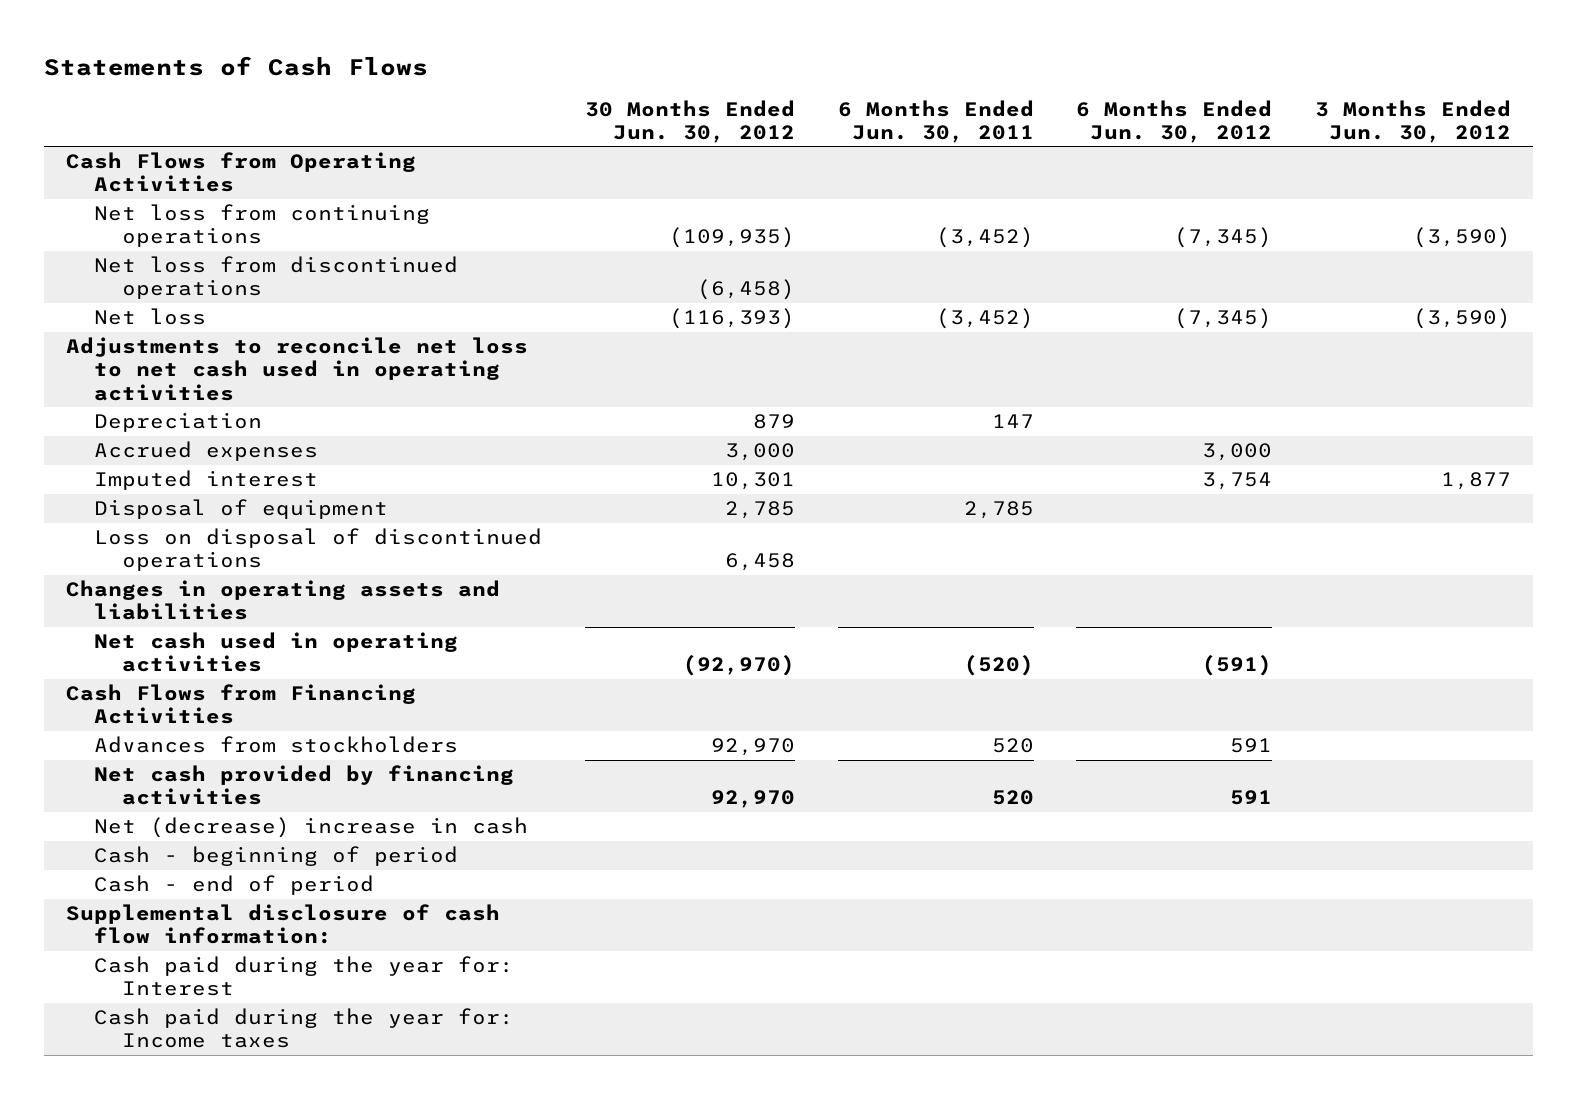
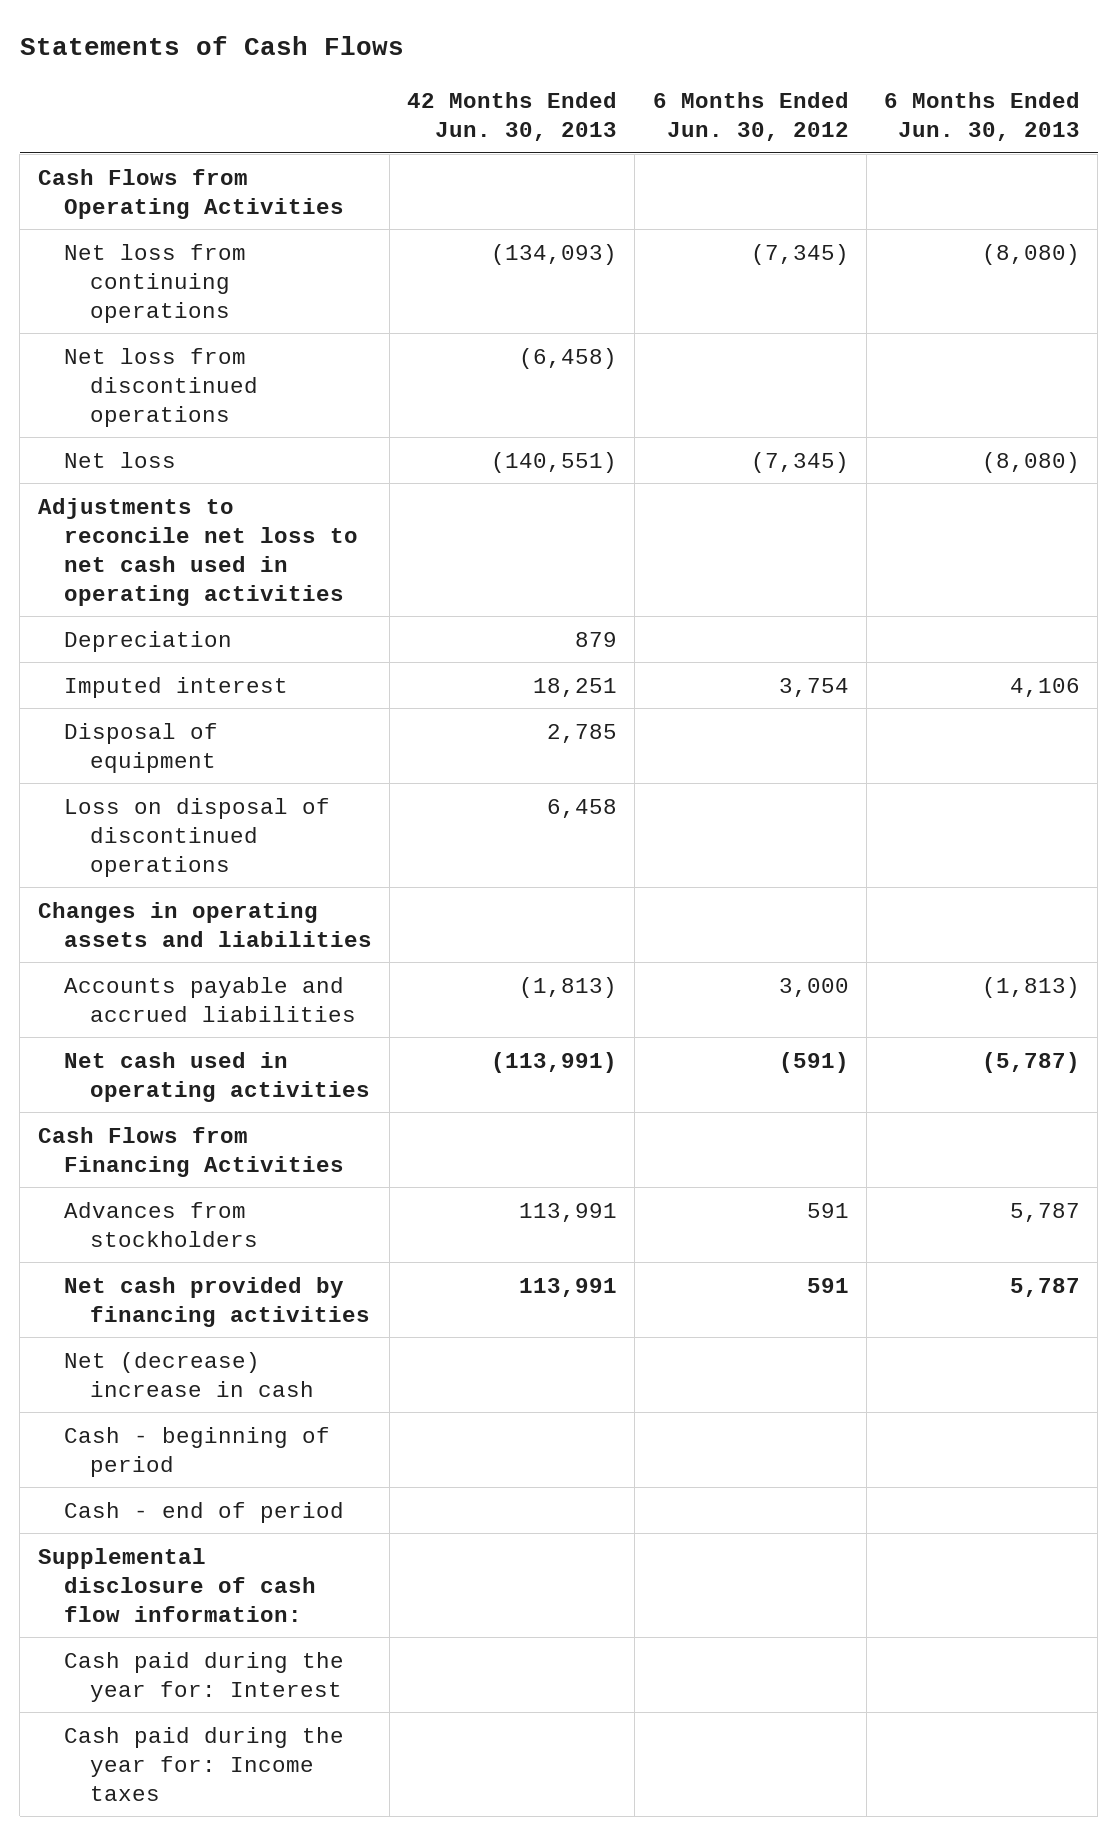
[584,99,795,143] 30 Months Ended Jun. 30, 2012 -> none
[837,99,1034,143] 6 Months Ended Jun. 30, 2011 -> none
[1315,99,1512,143] 3 Months Ended Jun. 30, 2012 -> none
none -> [407,92,618,141] 42 Months Ended Jun. 30, 2013
none -> [883,92,1080,141] 6 Months Ended Jun. 30, 2013
[93,441,318,462] Accrued expenses -> none
none -> [63,976,356,1022] Accounts payable and accrued liabilities

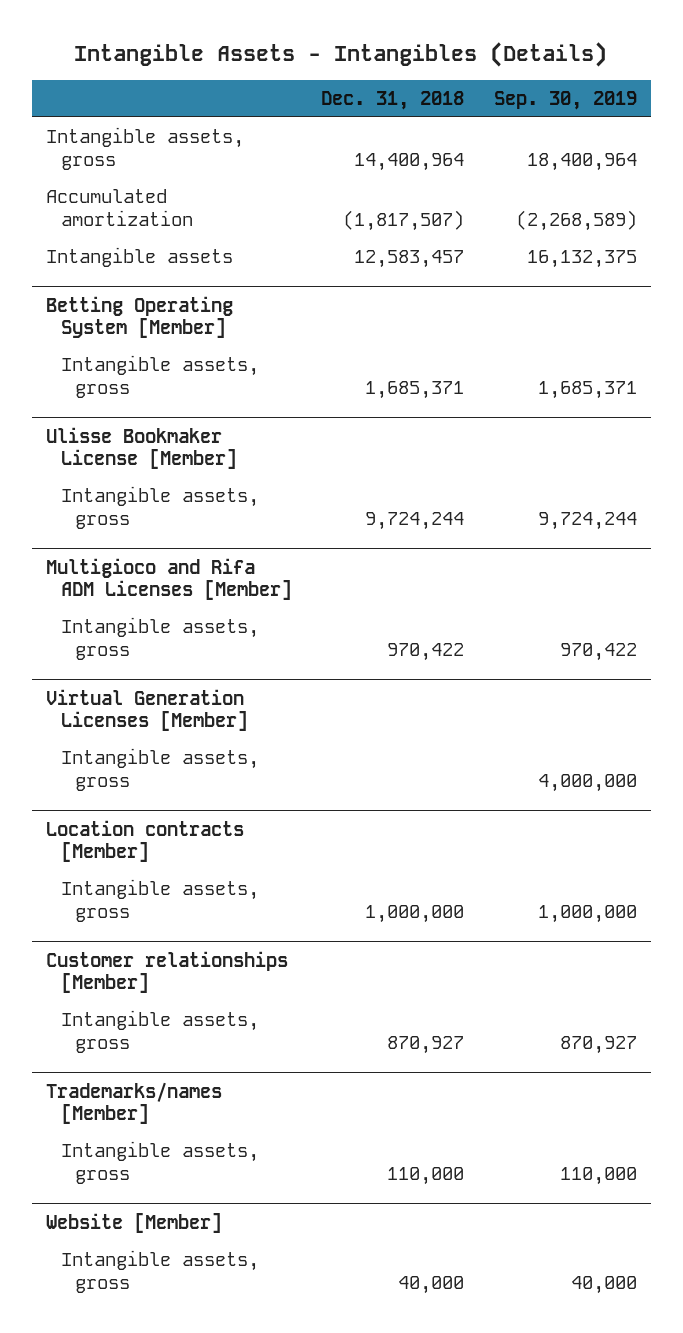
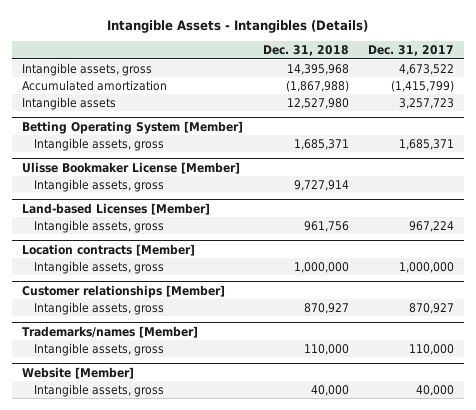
[493,90,637,110] Sep. 30, 2019 -> none
none -> [368,45,455,57] Dec. 31, 2017
[354,152,465,171] 14,400,964 -> [286,63,349,75] 14,395,968
[343,209,465,231] (1,817,507) -> [285,79,349,92] (1,867,988)
[354,250,465,269] 12,583,457 -> [286,97,349,109] 12,527,980
[46,557,292,601] Multigioco and Rifa ADM Licenses [Member] -> none
[46,688,248,732] Virtual Generation Licenses [Member] -> none
[60,748,259,791] Intangible assets, gross -> none
[365,511,465,530] 9,724,244 -> [293,179,349,191] 9,727,914
none -> [22,202,211,215] Land-based Licenses [Member]
[387,642,465,661] 970,422 -> [303,220,349,232] 961,756

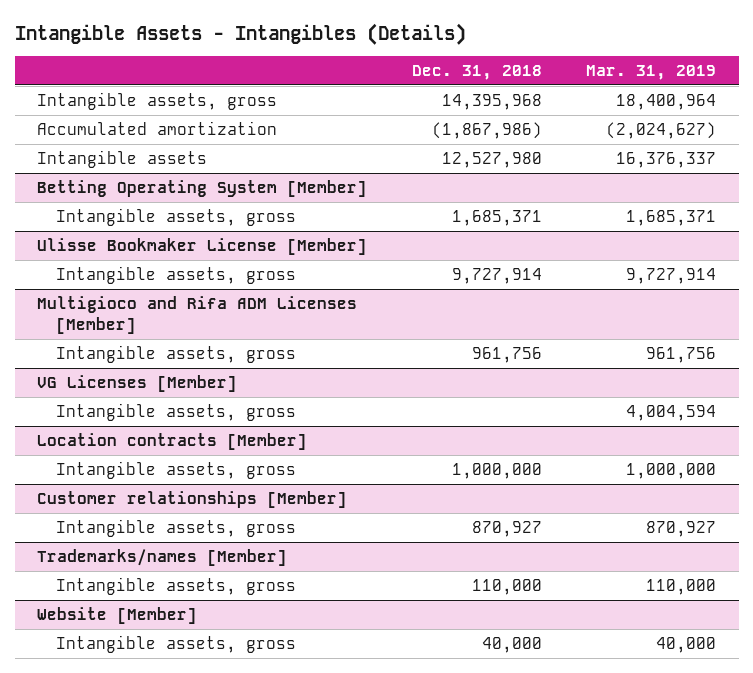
[368,45,455,57] Dec. 31, 2017 -> none
none -> [586,65,717,81] Mar. 31, 2019
[285,79,349,92] (1,867,988) -> [431,122,542,140] (1,867,986)
[22,202,211,215] Land-based Licenses [Member] -> none
none -> [36,296,357,335] Multigioco and Rifa ADM Licenses [Member]
none -> [36,375,237,393] VG Licenses [Member]
none -> [56,403,297,422] Intangible assets, gross

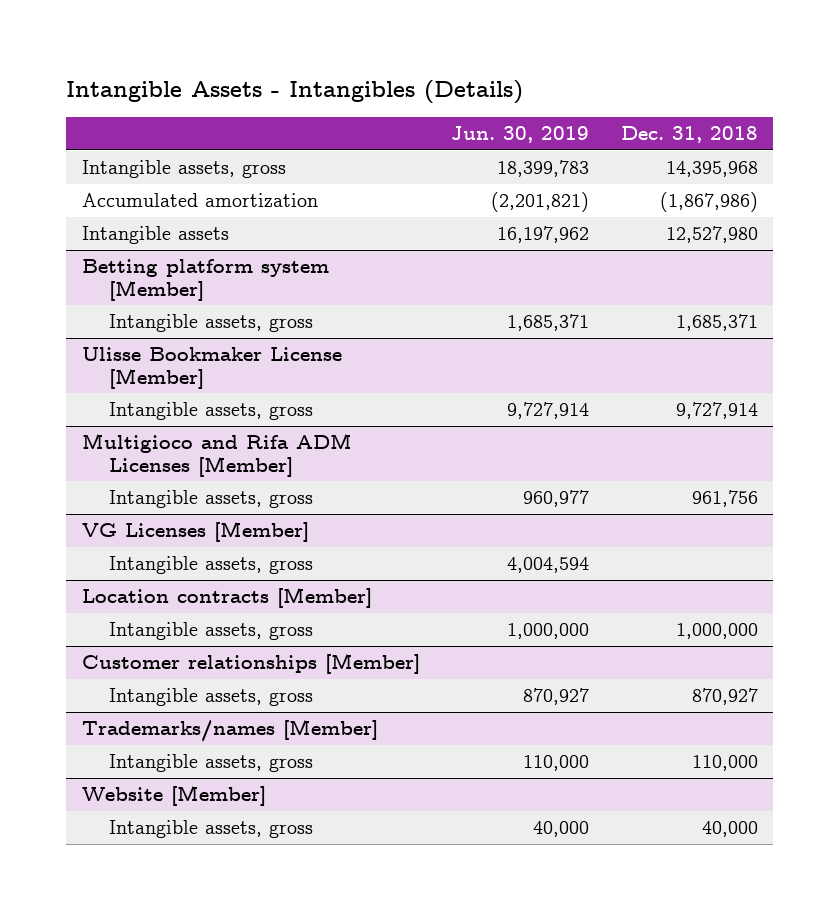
[586,65,717,81] Mar. 31, 2019 -> none
none -> [451,126,590,144] Jun. 30, 2019
[36,180,367,198] Betting Operating System [Member] -> [82,259,330,302] Betting platform system [Member]

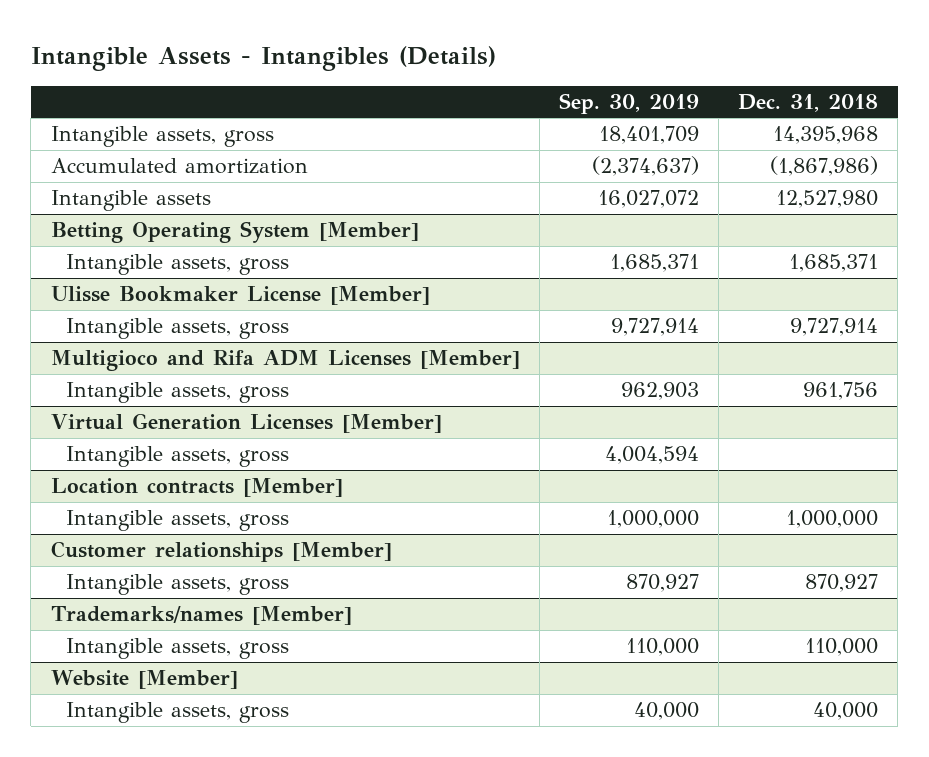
[451,126,590,144] Jun. 30, 2019 -> none
none -> [558,92,699,114] Sep. 30, 2019
[82,259,330,302] Betting platform system [Member] -> [50,221,419,244] Betting Operating System [Member]
[82,521,310,543] VG Licenses [Member] -> [50,413,442,434] Virtual Generation Licenses [Member]

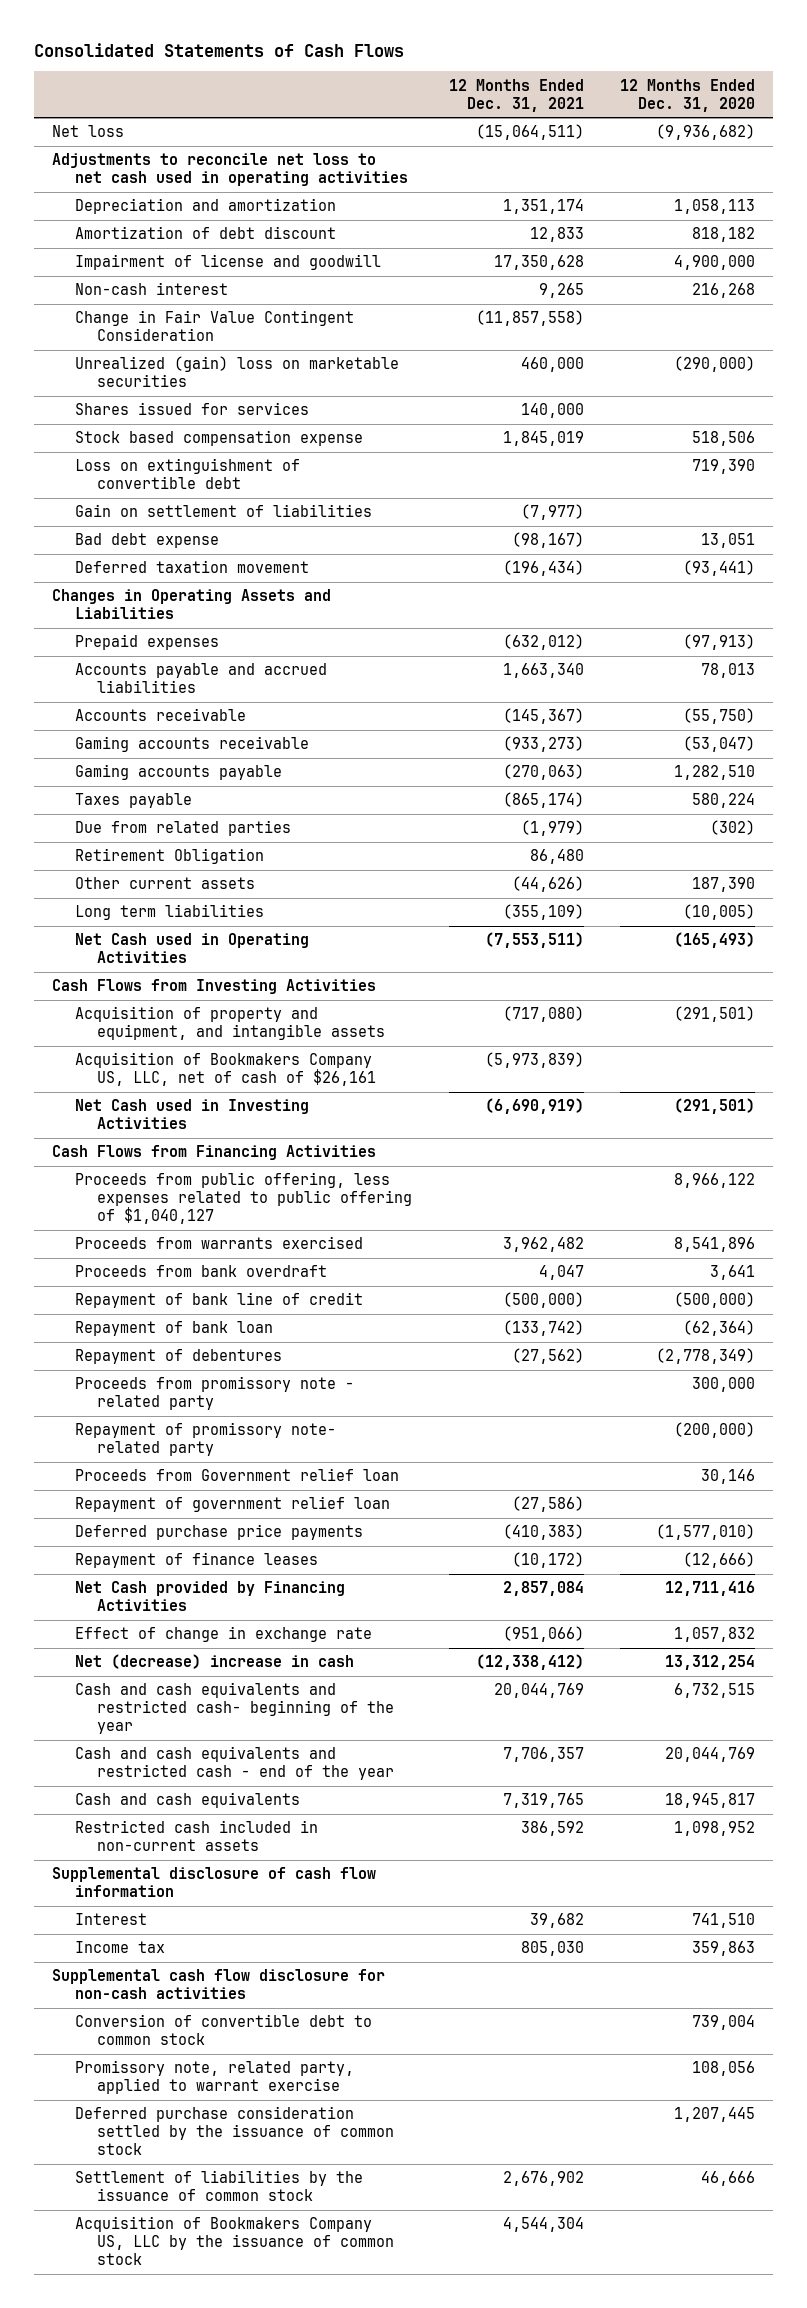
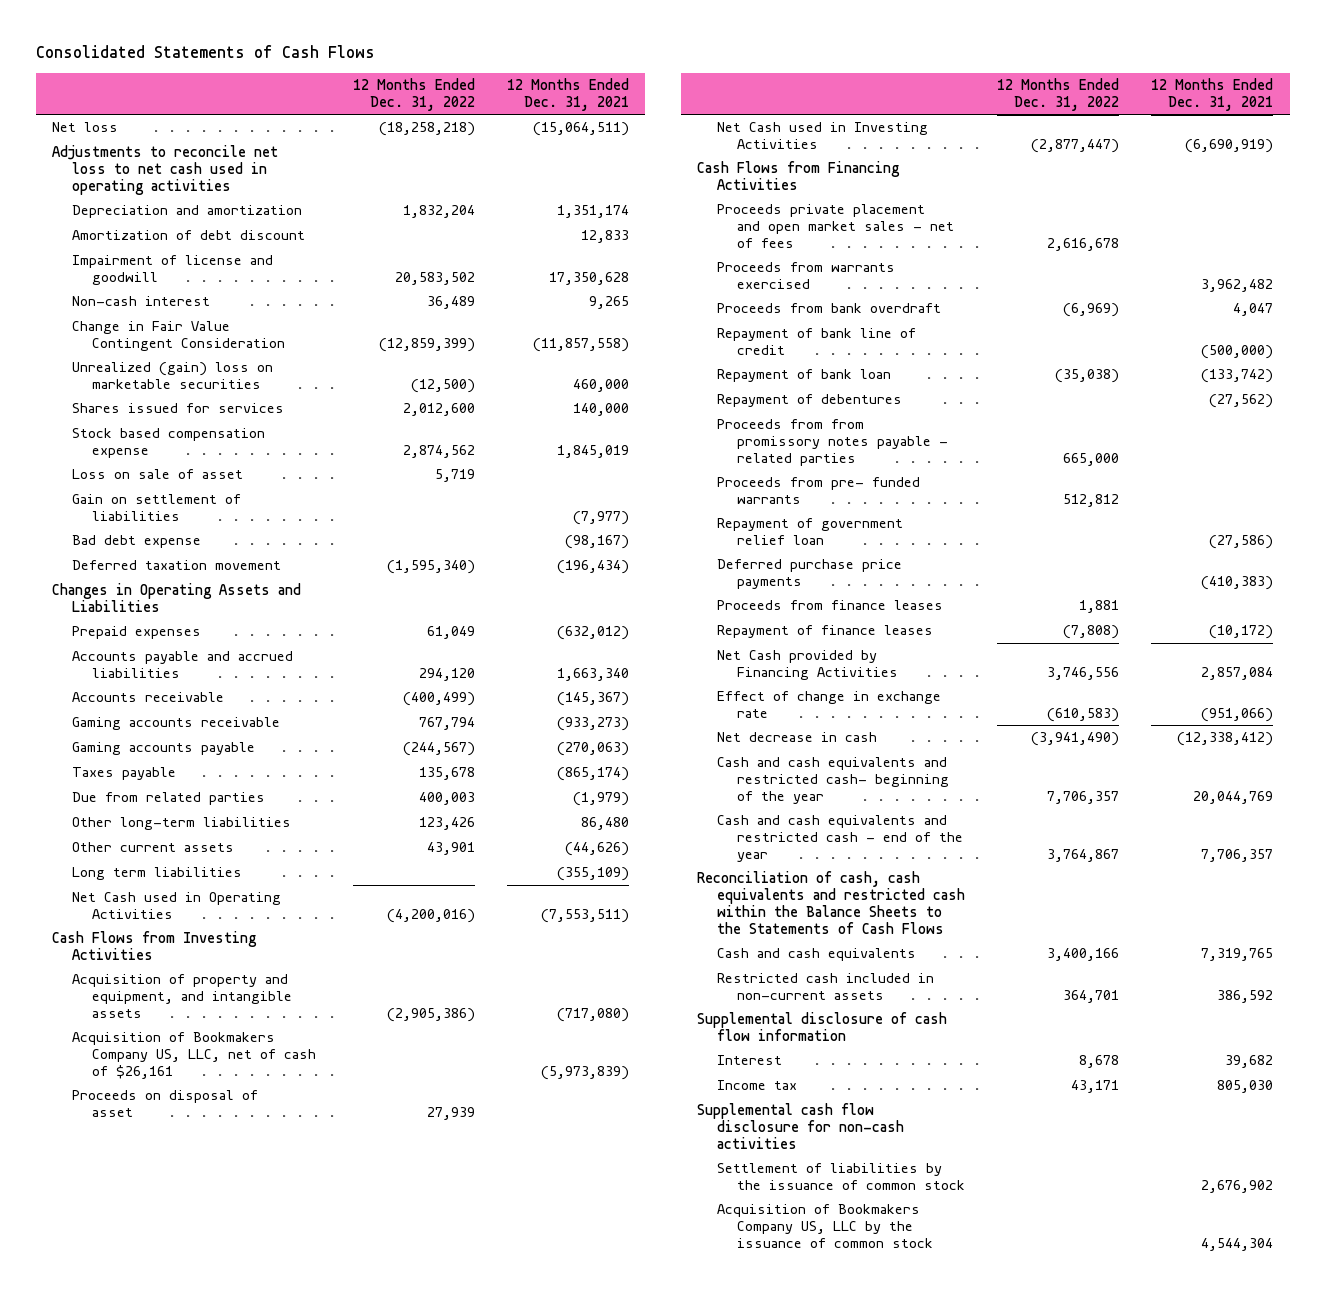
[620,78,756,112] 12 Months Ended Dec. 31, 2020 -> none
none -> [352,77,475,111] 12 Months Ended Dec. 31, 2022
[74,458,300,490] Loss on extinguishment of convertible debt -> none
none -> [72,469,244,480] Loss on sale of asset
[74,848,264,865] Retirement Obligation -> [72,817,292,831] Other long-term liabilities
none -> [72,1090,259,1118] Proceeds on disposal of asset
[74,1172,413,1225] Proceeds from public offering, less expenses related to public offering of $1,040,127 -> none
none -> [716,204,954,249] Proceeds private placement and open market sales - net of fees
[74,1422,336,1457] Repayment of promissory note- related party -> none
[74,1468,399,1482] Proceeds from Government relief loan -> none
[74,1376,354,1411] Proceeds from promissory note - related party -> [716,419,948,467] Proceeds from from promissory notes payable - related parties
none -> [716,477,920,505] Proceeds from pre- funded warrants
none -> [716,600,943,611] Proceeds from finance leases
[74,1654,354,1670] Net (decrease) increase in cash -> [716,732,877,743] Net decrease in cash
none -> [696,871,965,935] Reconciliation of cash, cash equivalents and restricted cash within the Balance Sheets to the Statements of Cash Flows
[74,2014,372,2046] Conversion of convertible debt to common stock -> none
[74,2060,354,2095] Promissory note, related party, applied to warrant exercise -> none
[74,2106,395,2156] Deferred purchase consideration settled by the issuance of common stock -> none

